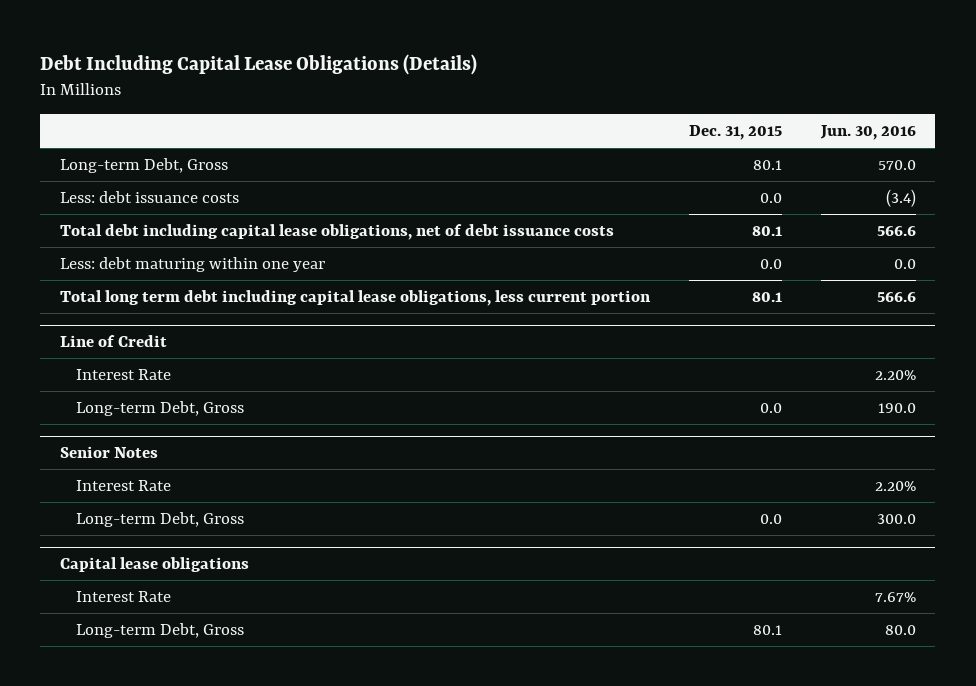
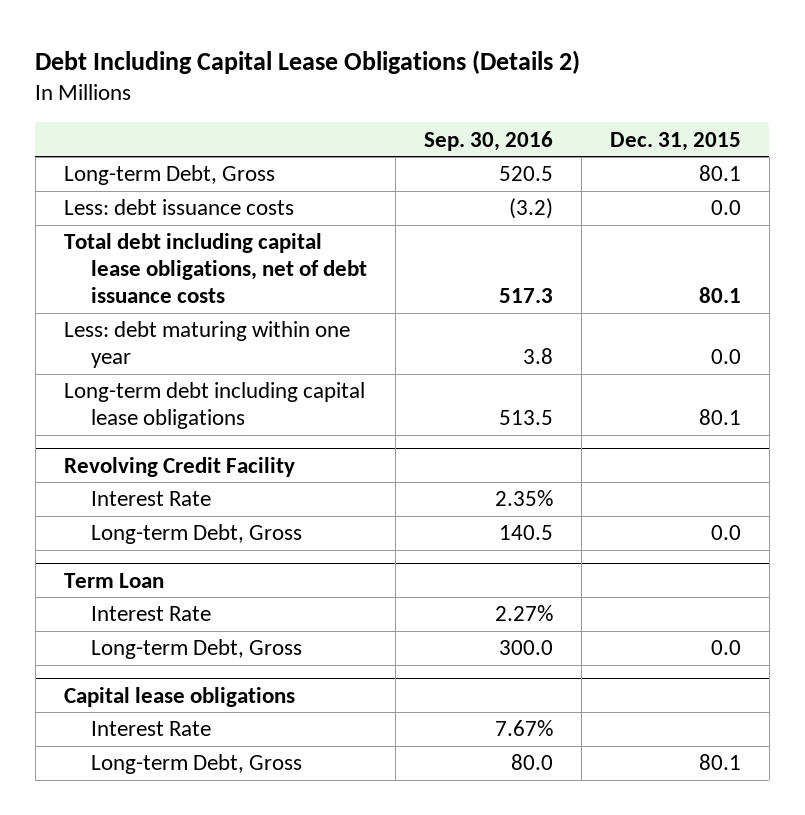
[40,53,478,75] Debt Including Capital Lease Obligations (Details) -> [35,50,581,75] Debt Including Capital Lease Obligations (Details 2)
[819,125,916,141] Jun. 30, 2016 -> none
none -> [423,130,553,151] Sep. 30, 2016
[59,289,651,306] Total long term debt including capital lease obligations, less current portion -> [63,382,365,430] Long-term debt including capital lease obligations
[59,334,167,347] Line of Credit -> [63,456,295,477] Revolving Credit Facility
[59,445,158,458] Senior Notes -> [63,572,164,588] Term Loan

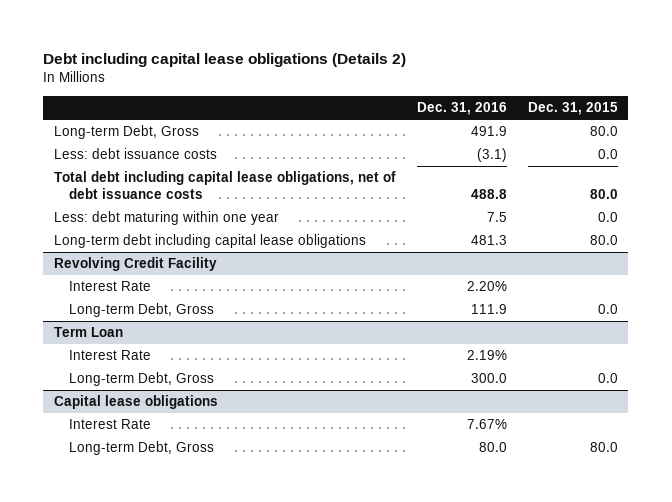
[35,50,581,75] Debt Including Capital Lease Obligations (Details 2) -> [43,53,407,68] Debt including capital lease obligations (Details 2)
[423,130,553,151] Sep. 30, 2016 -> none
none -> [416,102,507,116] Dec. 31, 2016
[698,165,741,182] 80.1 -> [589,126,618,137] 80.0
[698,286,741,303] 80.1 -> [589,189,618,200] 80.0
[698,409,741,426] 80.1 -> [589,235,618,246] 80.0
[698,754,741,771] 80.1 -> [589,442,618,453] 80.0

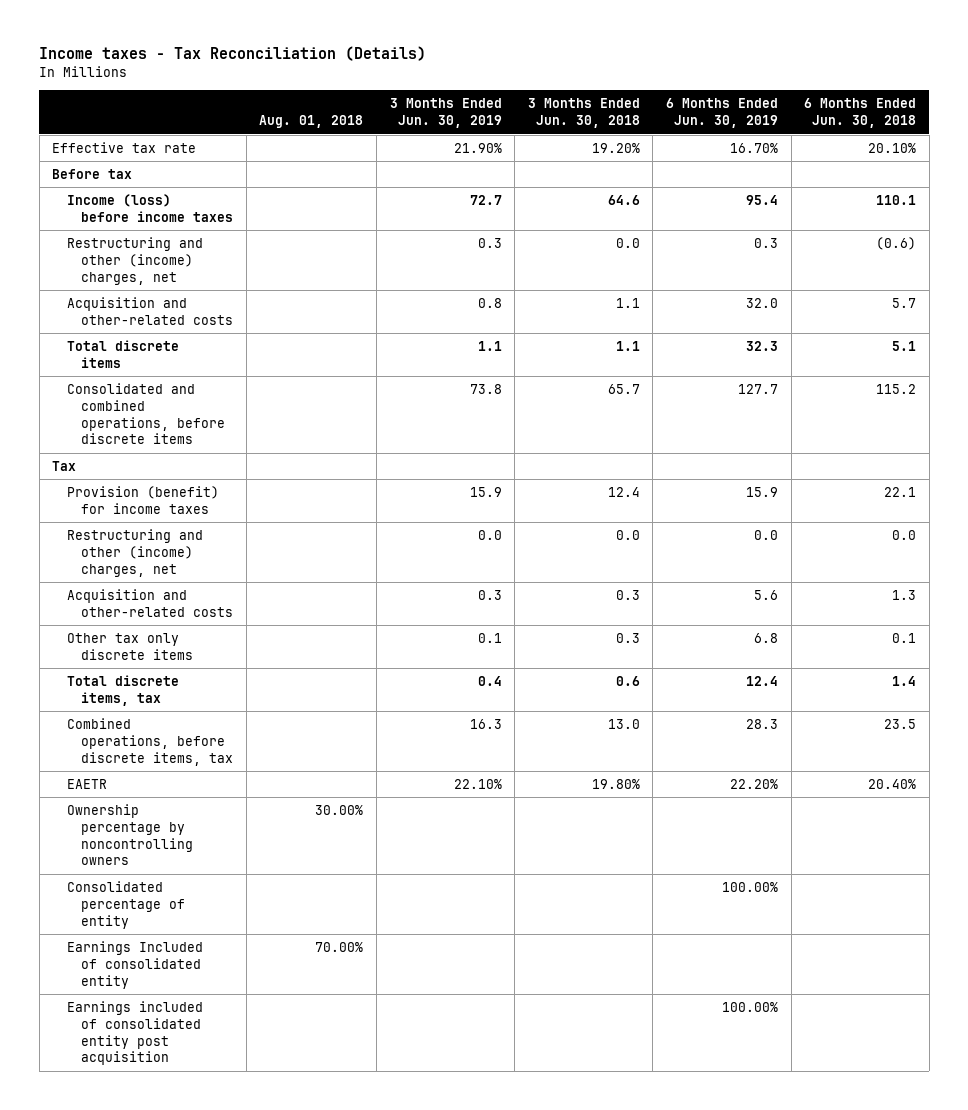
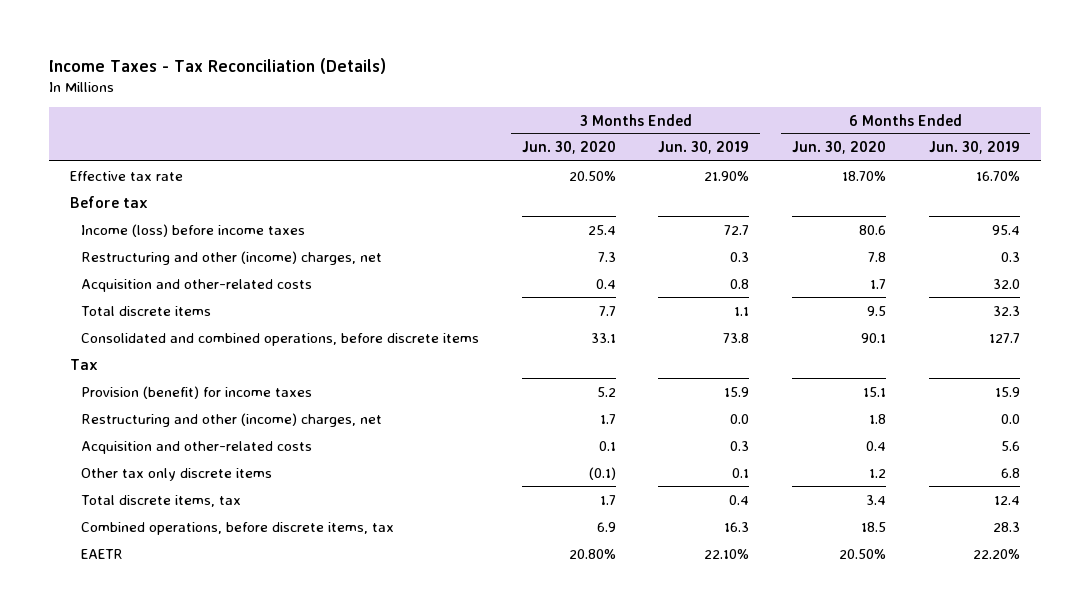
[39,46,427,62] Income taxes - Tax Reconciliation (Details) -> [48,57,386,74] Income Taxes - Tax Reconciliation (Details)
[259,115,364,129] Aug. 01, 2018 -> none
[527,98,640,129] 3 Months Ended Jun. 30, 2018 -> none
[804,98,917,129] 6 Months Ended Jun. 30, 2018 -> none
none -> [521,141,616,155] Jun. 30, 2020
none -> [791,141,886,155] Jun. 30, 2020
[66,804,194,866] Ownership percentage by noncontrolling owners -> none
[66,881,186,929] Consolidated percentage of entity -> none
[66,941,203,989] Earnings Included of consolidated entity -> none
[66,1001,203,1066] Earnings included of consolidated entity post acquisition -> none

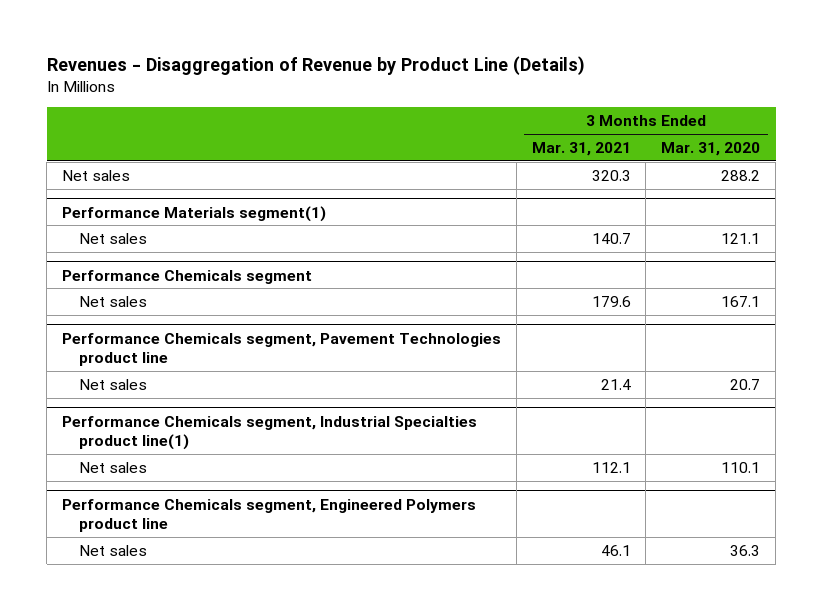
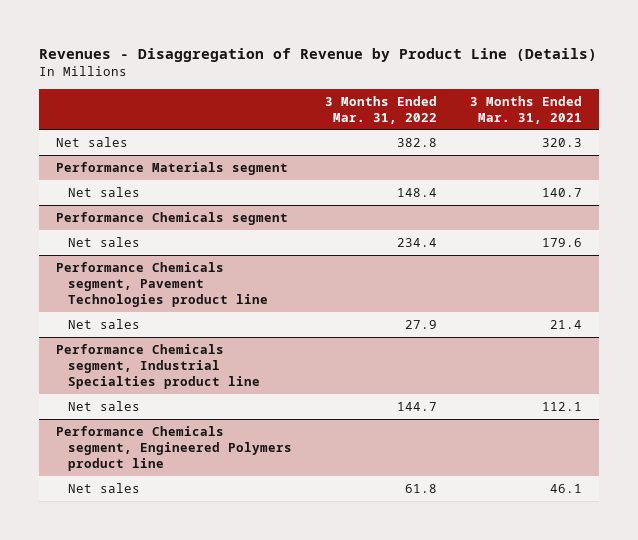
[661,141,761,156] Mar. 31, 2020 -> none
none -> [325,95,438,124] 3 Months Ended Mar. 31, 2022
[62,205,327,222] Performance Materials segment(1) -> [55,161,288,175] Performance Materials segment
[62,415,478,450] Performance Chemicals segment, Industrial Specialties product line(1) -> [55,343,260,389] Performance Chemicals segment, Industrial Specialties product line

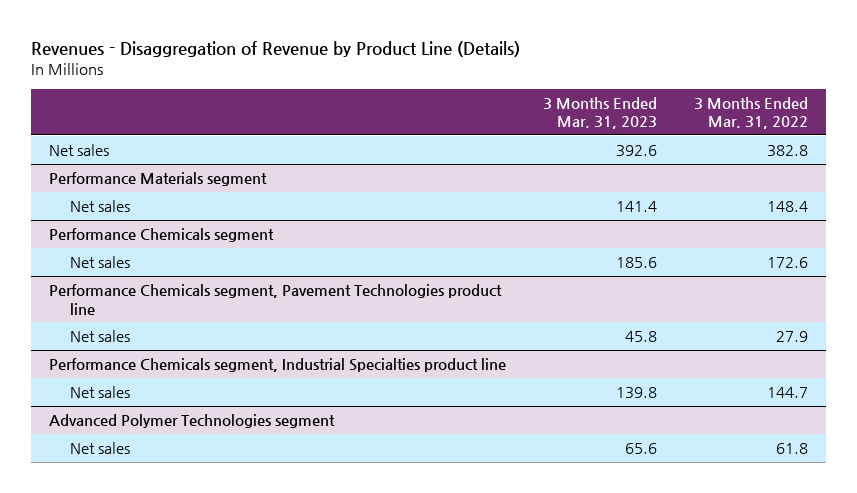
[470,95,583,124] 3 Months Ended Mar. 31, 2021 -> none
none -> [542,96,657,130] 3 Months Ended Mar. 31, 2023
[397,237,438,247] 234.4 -> [766,256,808,268] 172.6
[55,425,292,471] Performance Chemicals segment, Engineered Polymers product line -> none
none -> [49,413,336,428] Advanced Polymer Technologies segment

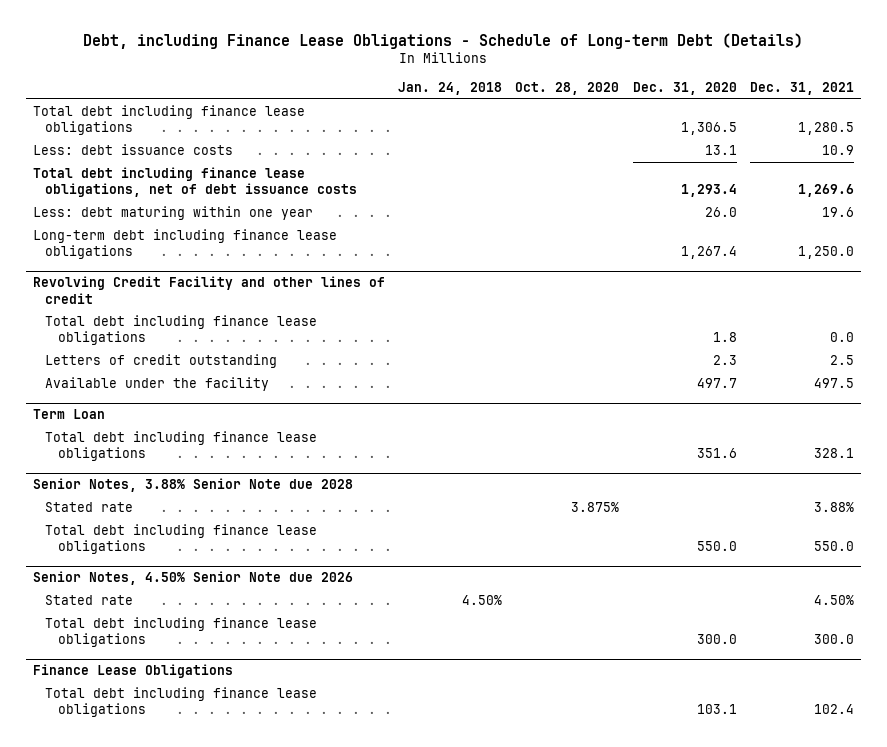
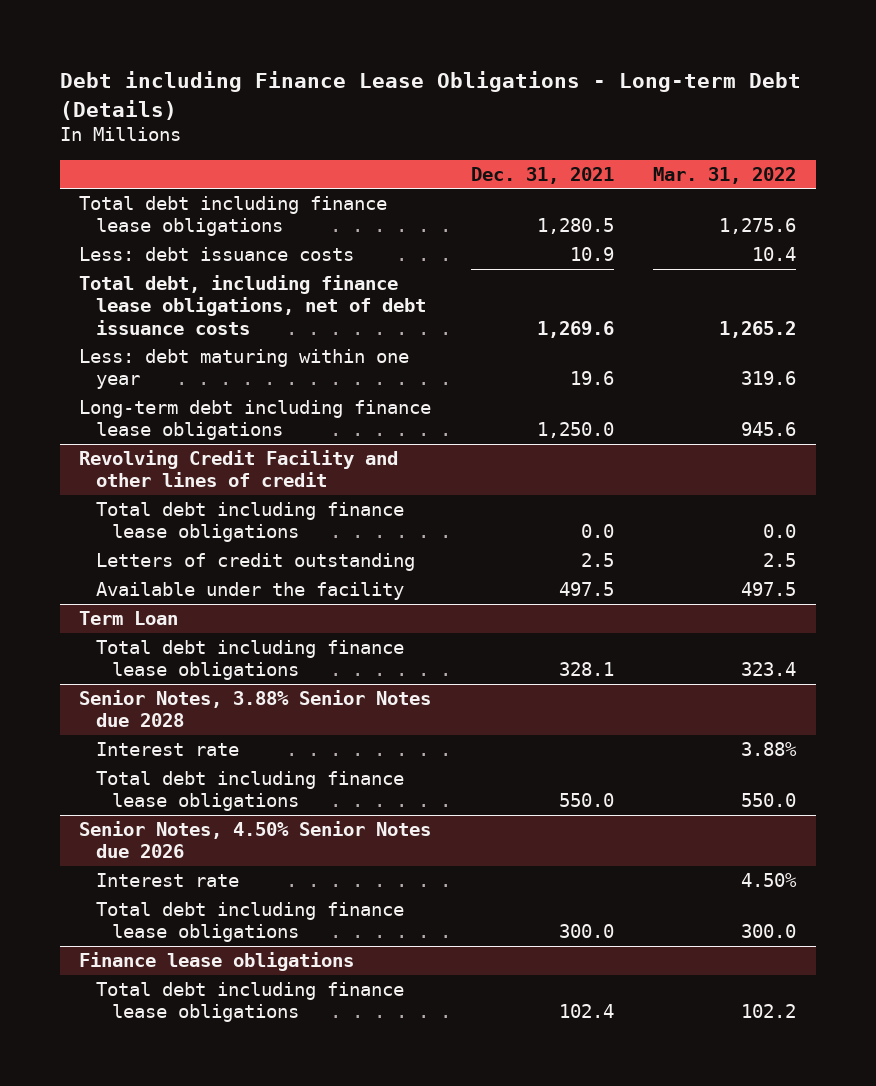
[83,32,804,49] Debt, including Finance Lease Obligations - Schedule of Long-term Debt (Details) -> [59,71,801,120] Debt including Finance Lease Obligations - Long-term Debt (Details)
[398,81,503,95] Jan. 24, 2018 -> none
[515,81,620,95] Oct. 28, 2020 -> none
[632,81,737,95] Dec. 31, 2020 -> none
none -> [653,166,797,184] Mar. 31, 2022
[33,167,358,198] Total debt including finance lease obligations, net of debt issuance costs -> [79,274,426,335] Total debt, including finance lease obligations, net of debt issuance costs
[45,502,134,513] Stated rate -> none
[33,478,354,493] Senior Notes, 3.88% Senior Note due 2028 -> [79,689,432,728] Senior Notes, 3.88% Senior Notes due 2028
none -> [95,741,239,756] Interest rate
[45,595,134,606] Stated rate -> none
[33,571,354,586] Senior Notes, 4.50% Senior Note due 2026 -> [79,820,432,859] Senior Notes, 4.50% Senior Notes due 2026
none -> [95,872,239,887] Interest rate
[33,664,234,679] Finance Lease Obligations -> [79,951,355,971] Finance lease obligations

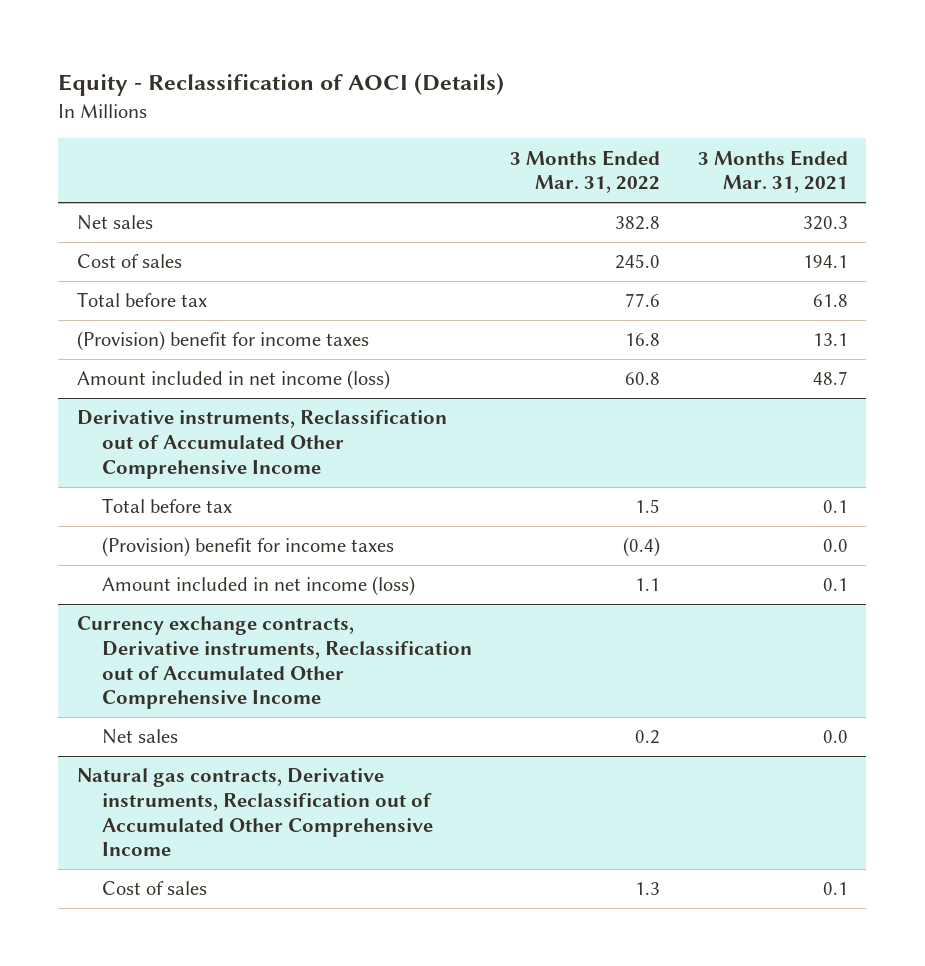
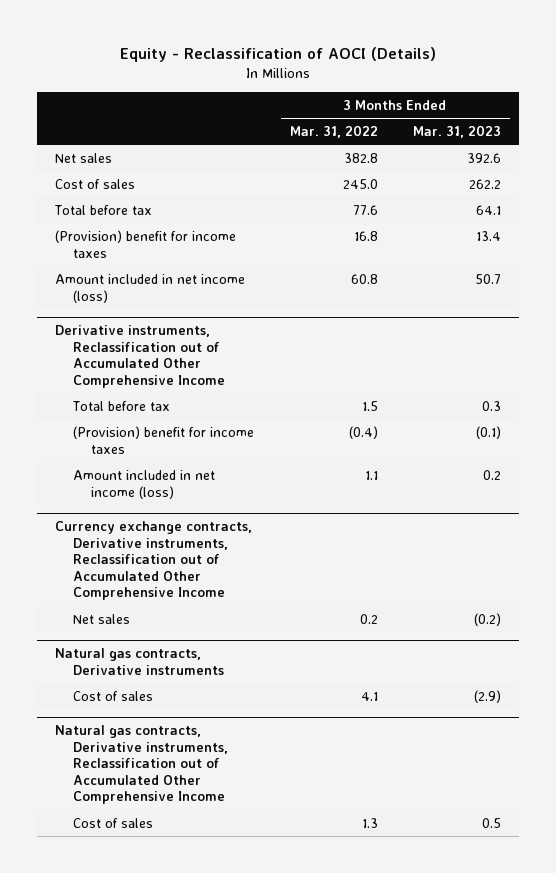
[697,149,848,194] 3 Months Ended Mar. 31, 2021 -> none
none -> [413,125,502,139] Mar. 31, 2023
none -> [54,648,224,675] Natural gas contracts, Derivative instruments
none -> [72,690,153,701] Cost of sales

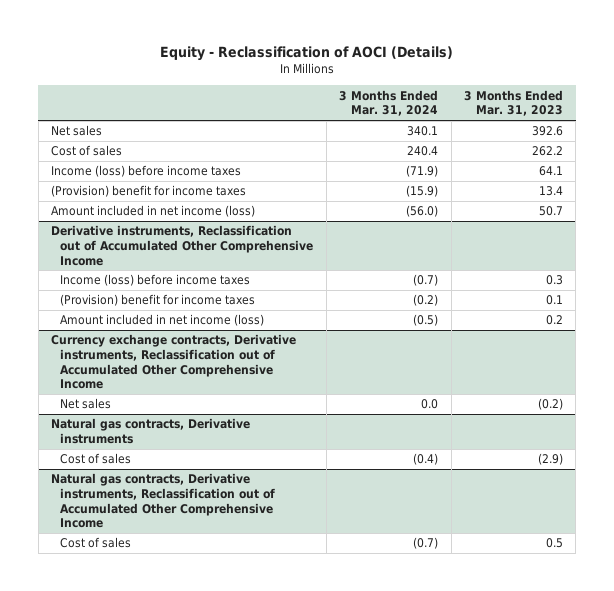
[289,125,378,139] Mar. 31, 2022 -> none
none -> [339,89,439,117] 3 Months Ended Mar. 31, 2024
[53,204,152,215] Total before tax -> [51,165,242,178] Income (loss) before income taxes
[71,400,170,411] Total before tax -> [60,274,251,287] Income (loss) before income taxes
[476,425,502,439] (0.1) -> [546,295,564,306] 0.1

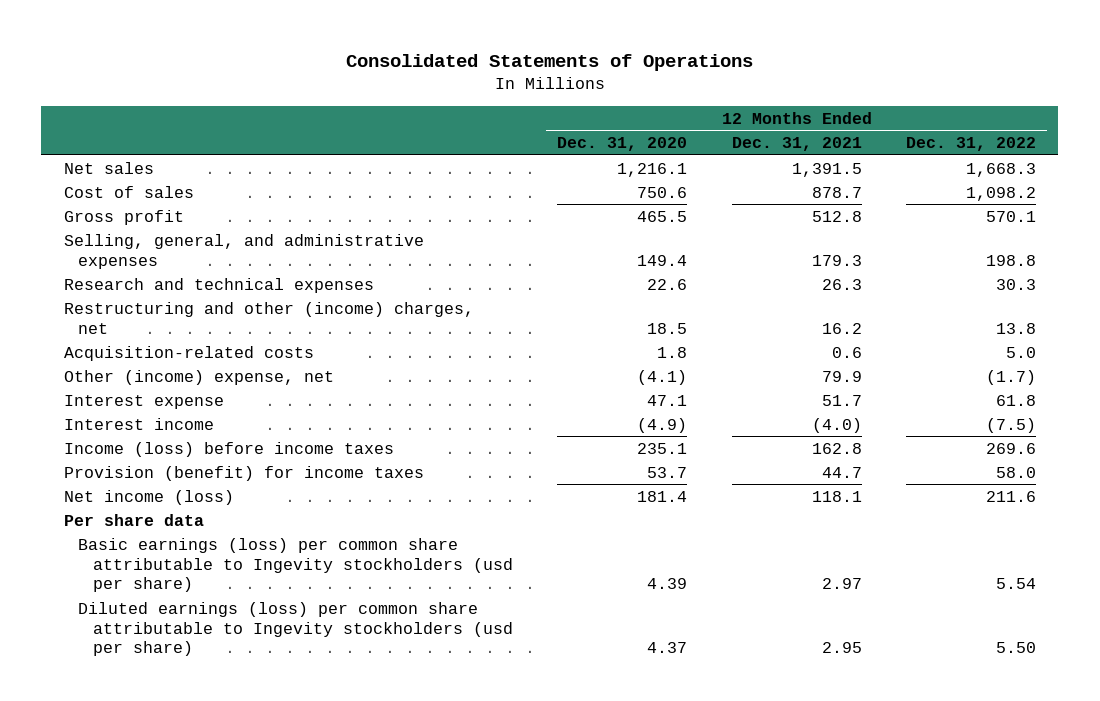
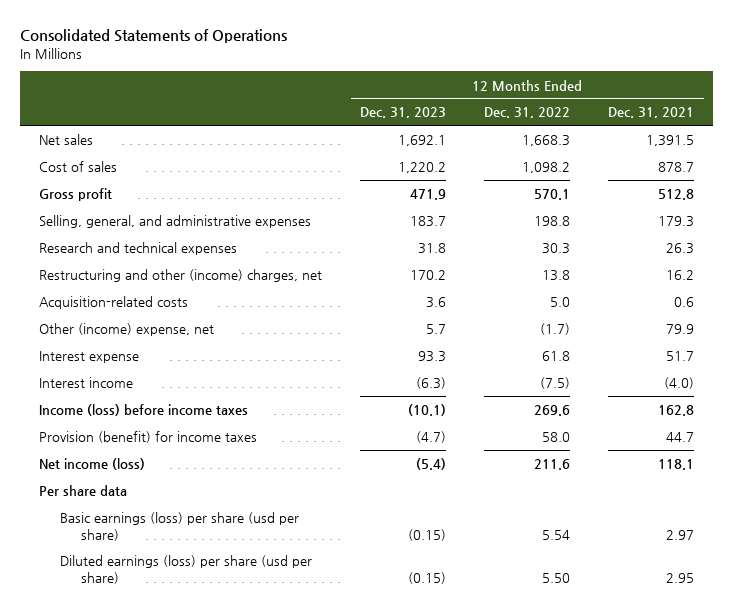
[557,136,688,151] Dec. 31, 2020 -> none
none -> [360,107,447,119] Dec. 31, 2023
[78,537,513,593] Basic earnings (loss) per common share attributable to Ingevity stockholders (usd per share) -> [59,512,299,541] Basic earnings (loss) per share (usd per share)
[78,601,513,657] Diluted earnings (loss) per common share attributable to Ingevity stockholders (usd per share) -> [59,555,312,584] Diluted earnings (loss) per share (usd per share)

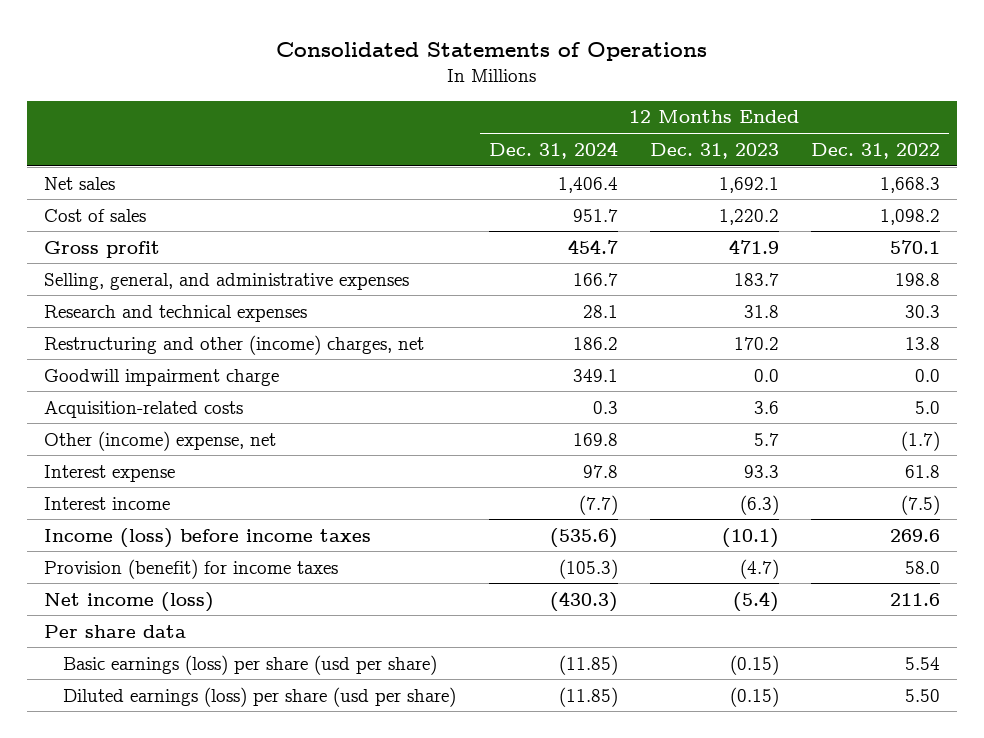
[608,107,695,119] Dec. 31, 2021 -> none
none -> [488,140,618,159] Dec. 31, 2024
none -> [43,368,279,386] Goodwill impairment charge

